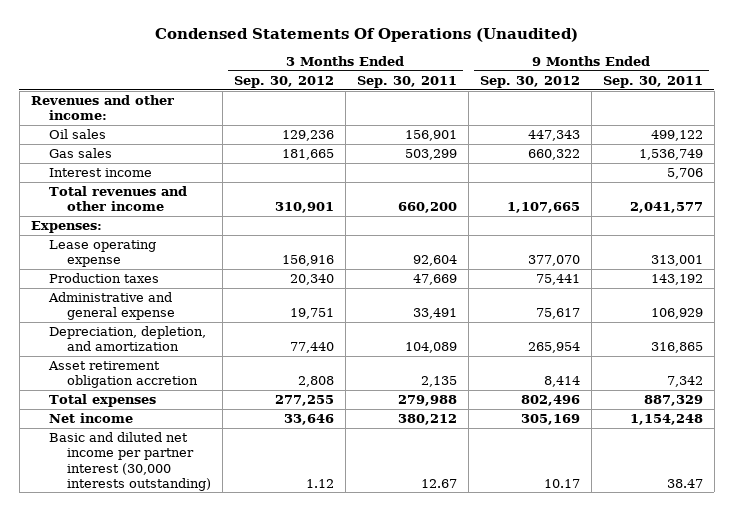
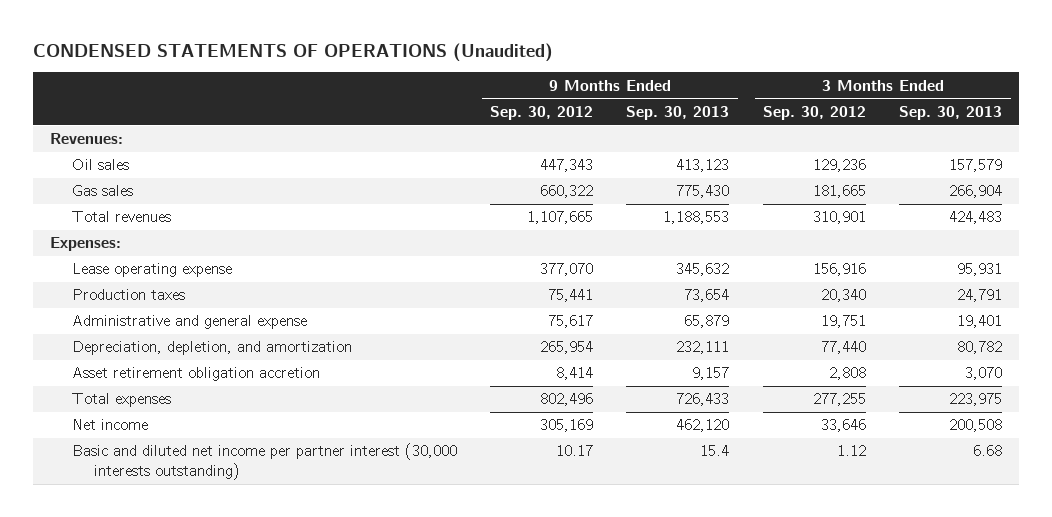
[154,28,578,43] Condensed Statements Of Operations (Unaudited) -> [33,42,554,62] CONDENSED STATEMENTS OF OPERATIONS (Unaudited)
[356,76,457,89] Sep. 30, 2011 -> none
[602,76,703,89] Sep. 30, 2011 -> none
none -> [626,105,730,120] Sep. 30, 2013
none -> [899,105,1003,120] Sep. 30, 2013
[30,95,174,121] Revenues and other income: -> [49,133,123,145] Revenues:
[48,168,152,178] Interest income -> none
[48,186,187,212] Total revenues and other income -> [71,211,171,223] Total revenues

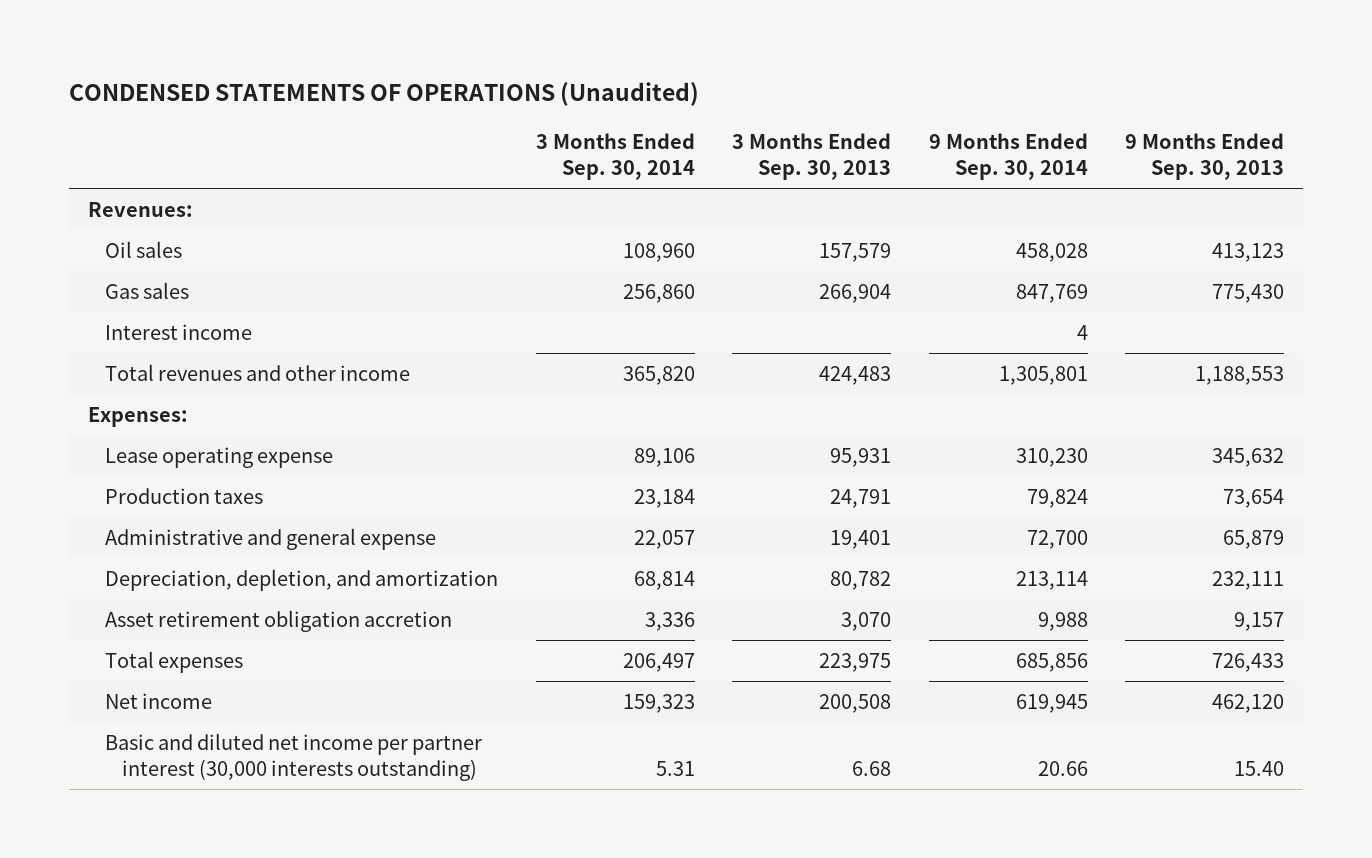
[490,105,594,120] Sep. 30, 2012 -> none
[762,105,866,120] Sep. 30, 2012 -> none
none -> [535,132,695,180] 3 Months Ended Sep. 30, 2014
none -> [928,132,1088,180] 9 Months Ended Sep. 30, 2014
none -> [105,324,253,341] Interest income
[71,211,171,223] Total revenues -> [105,364,411,382] Total revenues and other income
[700,445,730,457] 15.4 -> [1234,761,1285,777] 15.40

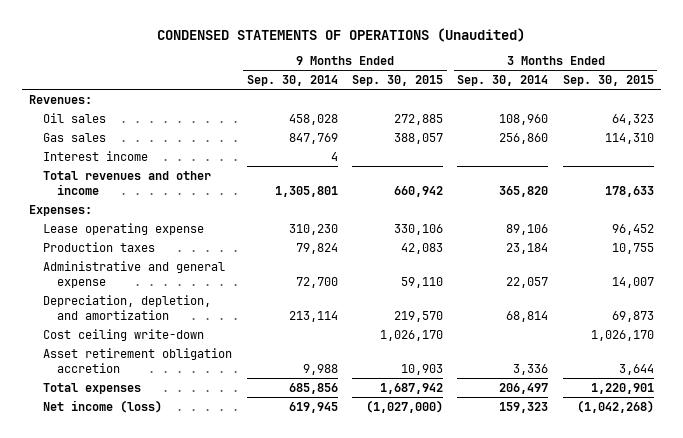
[732,132,892,180] 3 Months Ended Sep. 30, 2013 -> none
[1125,132,1285,180] 9 Months Ended Sep. 30, 2013 -> none
none -> [351,75,443,87] Sep. 30, 2015
none -> [562,75,654,87] Sep. 30, 2015
none -> [43,328,205,341] Cost ceiling write-down
[105,733,483,782] Basic and diluted net income per partner interest (30,000 interests outstanding) -> none
[105,693,213,710] Net income -> [43,399,163,413] Net income (loss)

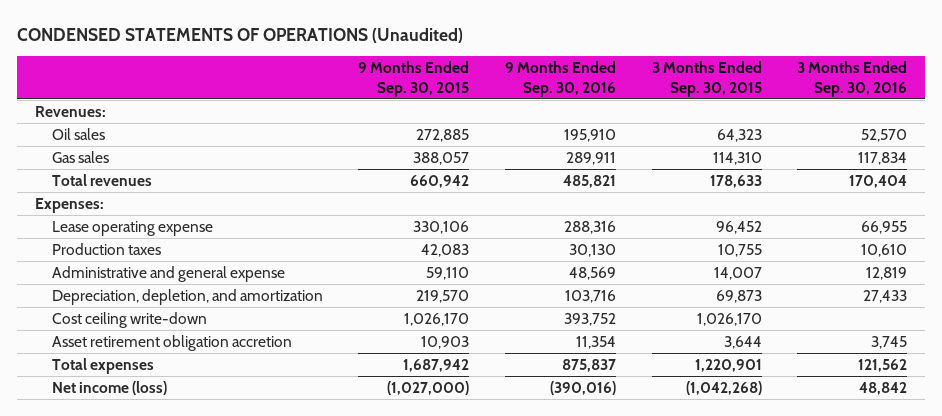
[246,75,338,87] Sep. 30, 2014 -> none
[457,75,549,87] Sep. 30, 2014 -> none
none -> [505,61,617,97] 9 Months Ended Sep. 30, 2016
none -> [797,61,908,97] 3 Months Ended Sep. 30, 2016
[43,150,149,161] Interest income -> none
[43,170,212,195] Total revenues and other income -> [51,174,152,187] Total revenues

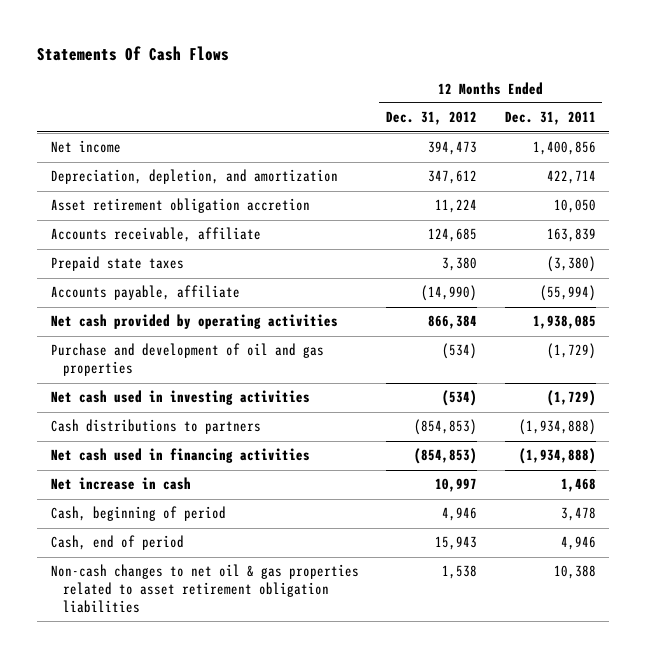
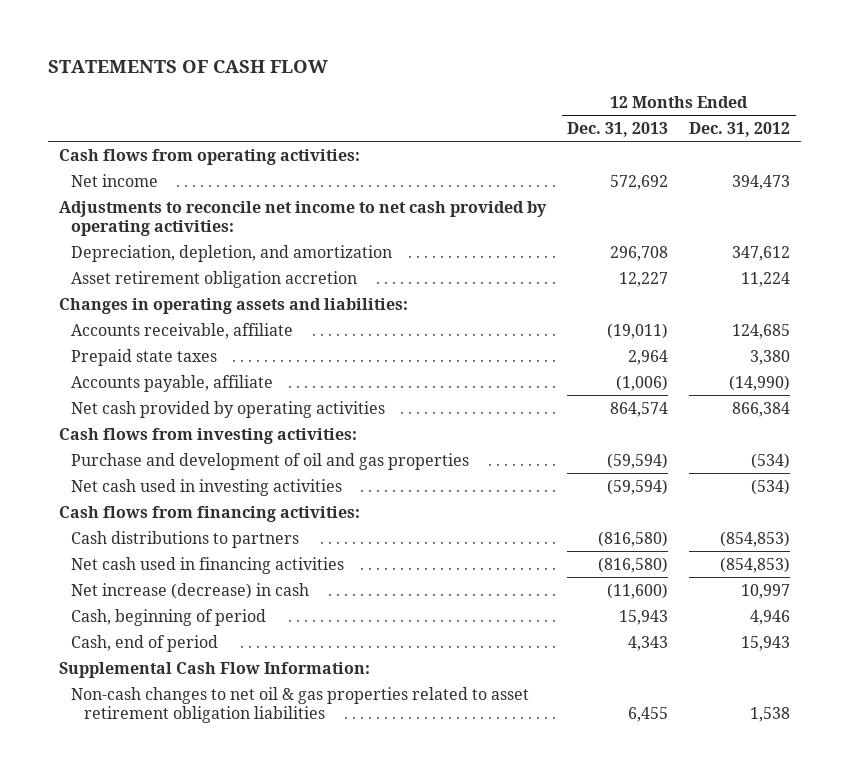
[36,45,229,61] Statements Of Cash Flows -> [48,59,329,73] STATEMENTS OF CASH FLOW
[504,111,596,126] Dec. 31, 2011 -> none
none -> [567,122,669,138] Dec. 31, 2013
none -> [58,148,360,165] Cash flows from operating activities:
none -> [58,200,547,236] Adjustments to reconcile net income to net cash provided by operating activities:
none -> [58,297,408,314] Changes in operating assets and liabilities:
none -> [58,427,357,444] Cash flows from investing activities:
none -> [58,505,360,522] Cash flows from financing activities:
[50,477,191,491] Net increase in cash -> [71,582,310,599] Net increase (decrease) in cash
none -> [58,661,370,678] Supplemental Cash Flow Information:

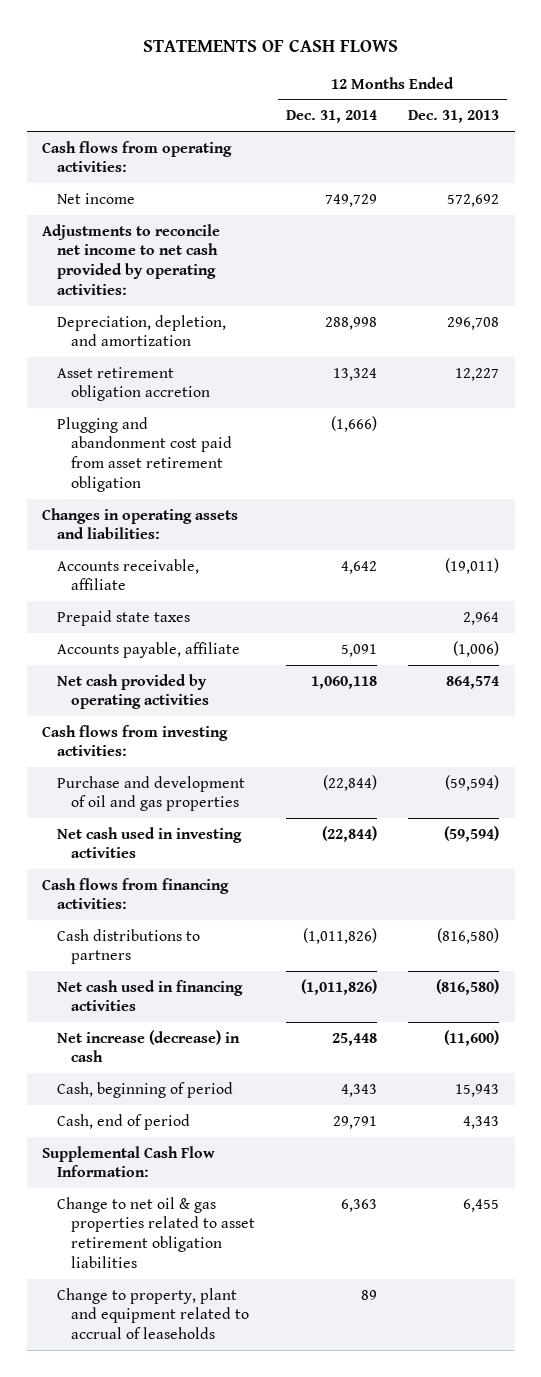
[48,59,329,73] STATEMENTS OF CASH FLOW -> [142,38,398,52] STATEMENTS OF CASH FLOWS
[689,122,791,138] Dec. 31, 2012 -> none
none -> [285,110,377,124] Dec. 31, 2014
none -> [56,416,232,492] Plugging and abandonment cost paid from asset retirement obligation
[71,686,530,723] Non-cash changes to net oil & gas properties related to asset retirement obligation liabilities -> [56,1196,255,1268] Change to net oil & gas properties related to asset retirement obligation liabilities
none -> [56,1287,249,1340] Change to property, plant and equipment related to accrual of leaseholds

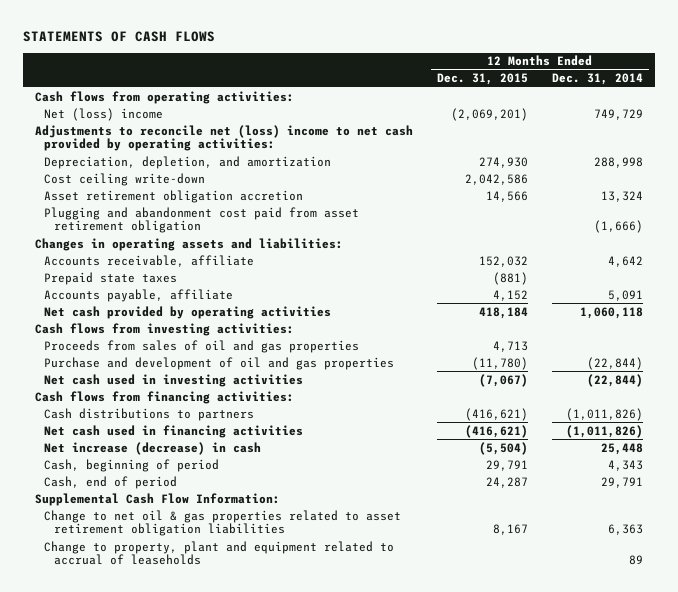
[408,110,500,124] Dec. 31, 2013 -> none
none -> [436,73,528,86] Dec. 31, 2015
[56,192,135,204] Net income -> [44,107,164,121] Net (loss) income
[42,223,221,295] Adjustments to reconcile net income to net cash provided by operating activities: -> [34,124,413,152] Adjustments to reconcile net (loss) income to net cash provided by operating activities:
none -> [44,172,206,186] Cost ceiling write-down
none -> [44,339,360,353] Proceeds from sales of oil and gas properties

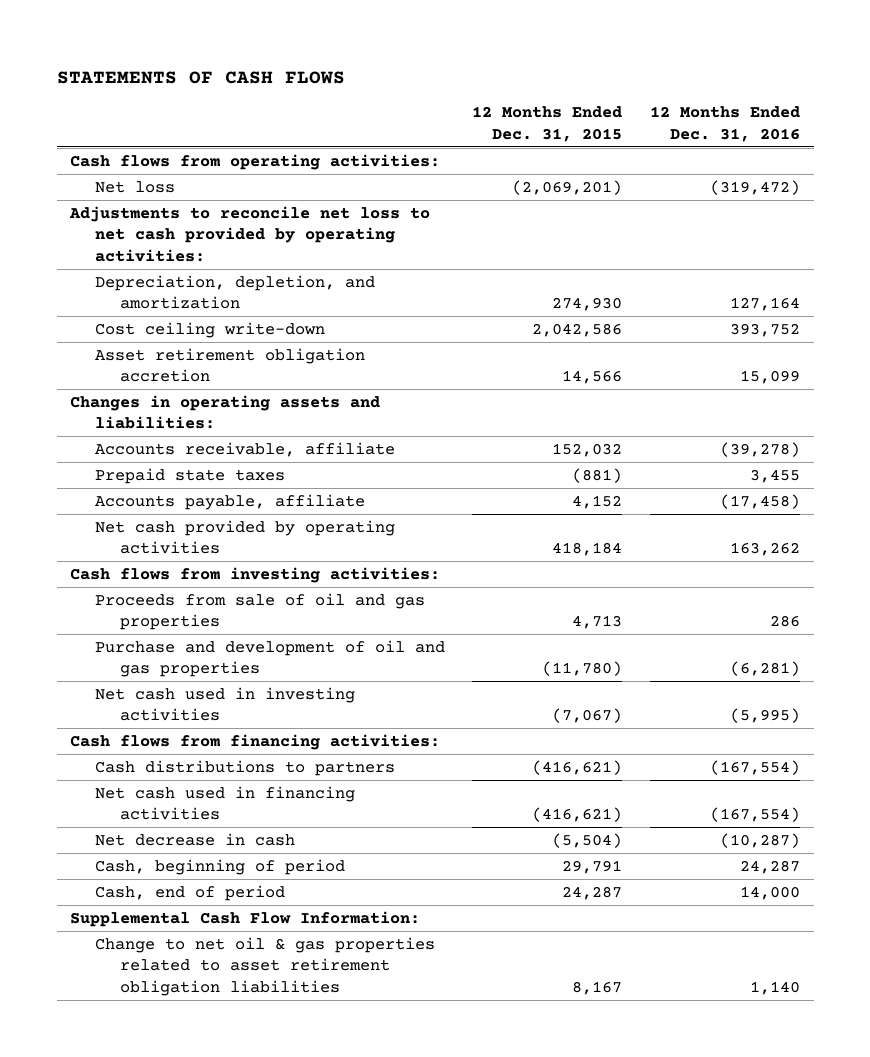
[551,73,643,86] Dec. 31, 2014 -> none
none -> [649,106,800,142] 12 Months Ended Dec. 31, 2016
[44,107,164,121] Net (loss) income -> [95,180,176,193] Net loss
[34,124,413,152] Adjustments to reconcile net (loss) income to net cash provided by operating activities: -> [69,205,431,262] Adjustments to reconcile net loss to net cash provided by operating activities:
[44,206,360,234] Plugging and abandonment cost paid from asset retirement obligation -> none
[44,339,360,353] Proceeds from sales of oil and gas properties -> [95,592,426,631] Proceeds from sale of oil and gas properties
[44,441,262,455] Net increase (decrease) in cash -> [95,832,296,846] Net decrease in cash
[44,540,395,566] Change to property, plant and equipment related to accrual of leaseholds -> none

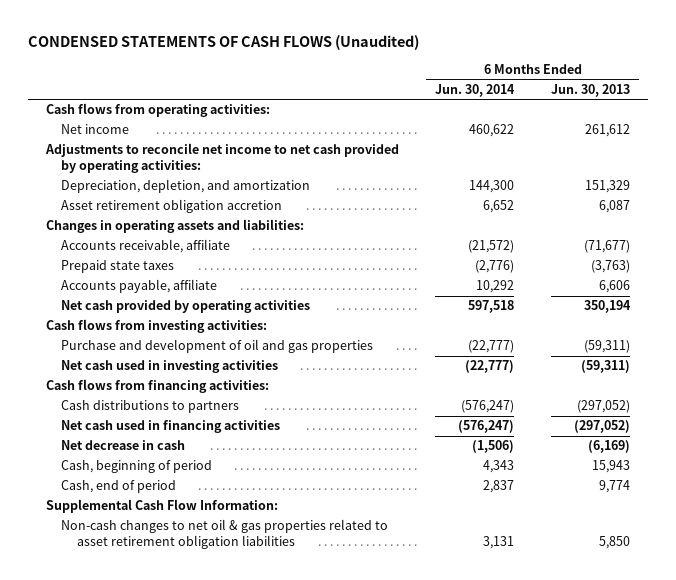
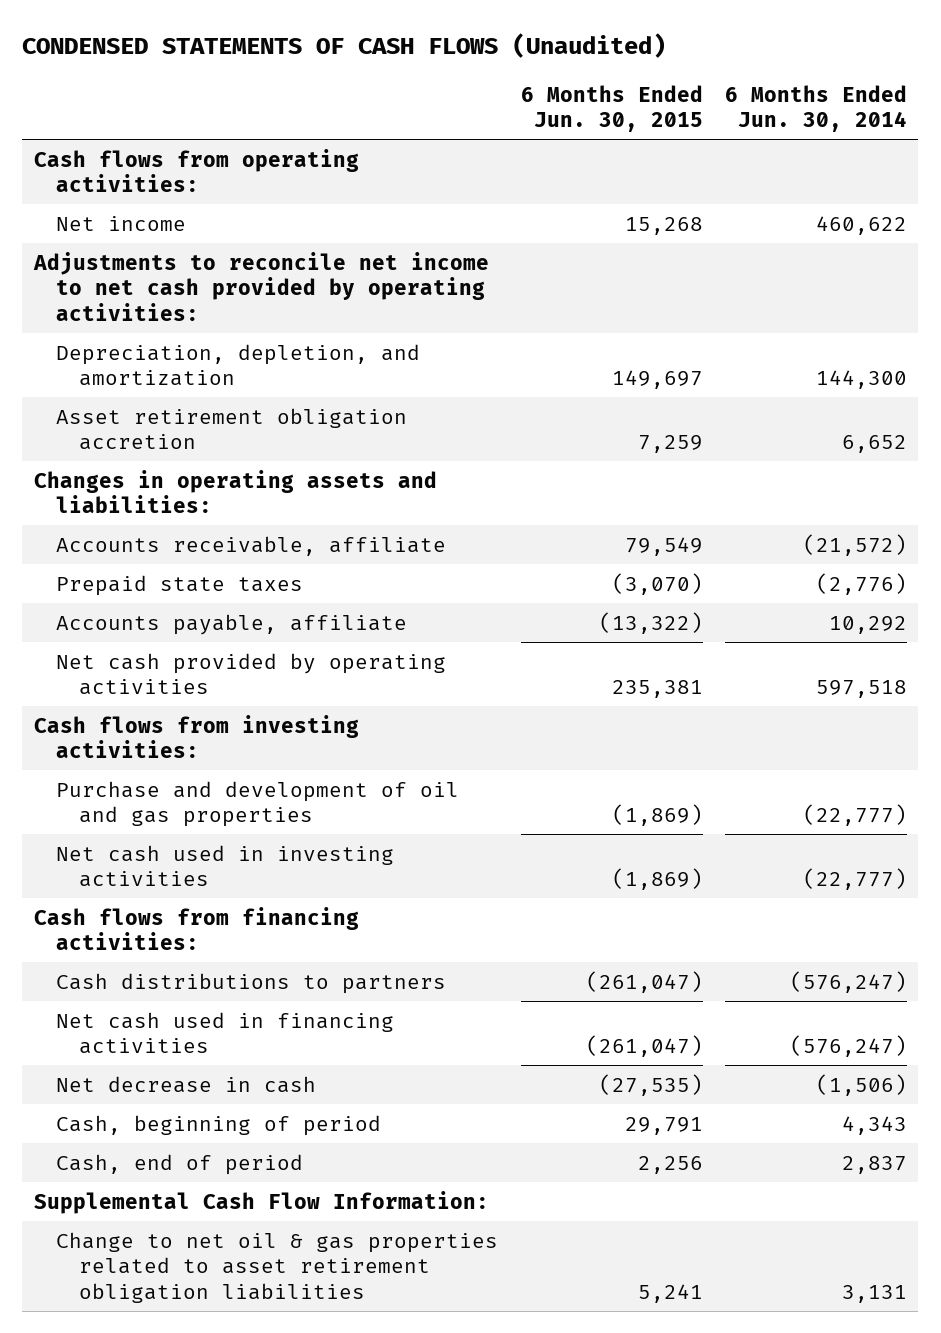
[550,84,630,98] Jun. 30, 2013 -> none
none -> [520,84,703,133] 6 Months Ended Jun. 30, 2015
[61,519,389,550] Non-cash changes to net oil & gas properties related to asset retirement obligation liabilities -> [56,1231,499,1303] Change to net oil & gas properties related to asset retirement obligation liabilities

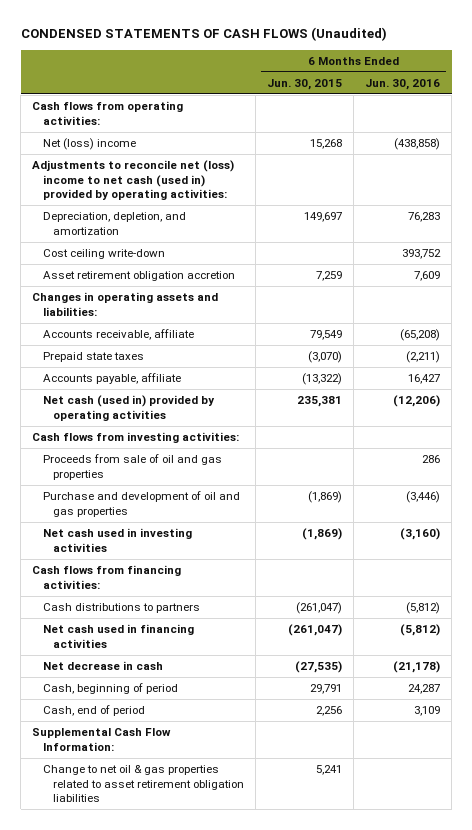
[725,84,908,133] 6 Months Ended Jun. 30, 2014 -> none
none -> [365,78,441,90] Jun. 30, 2016
[56,215,187,231] Net income -> [42,138,136,151] Net (loss) income
[32,251,489,321] Adjustments to reconcile net income to net cash provided by operating activities: -> [32,160,235,201] Adjustments to reconcile net (loss) income to net cash (used in) provided by operating activities:
none -> [42,249,165,260] Cost ceiling write-down
[56,652,447,696] Net cash provided by operating activities -> [42,395,215,421] Net cash (used in) provided by operating activities
none -> [42,454,222,480] Proceeds from sale of oil and gas properties

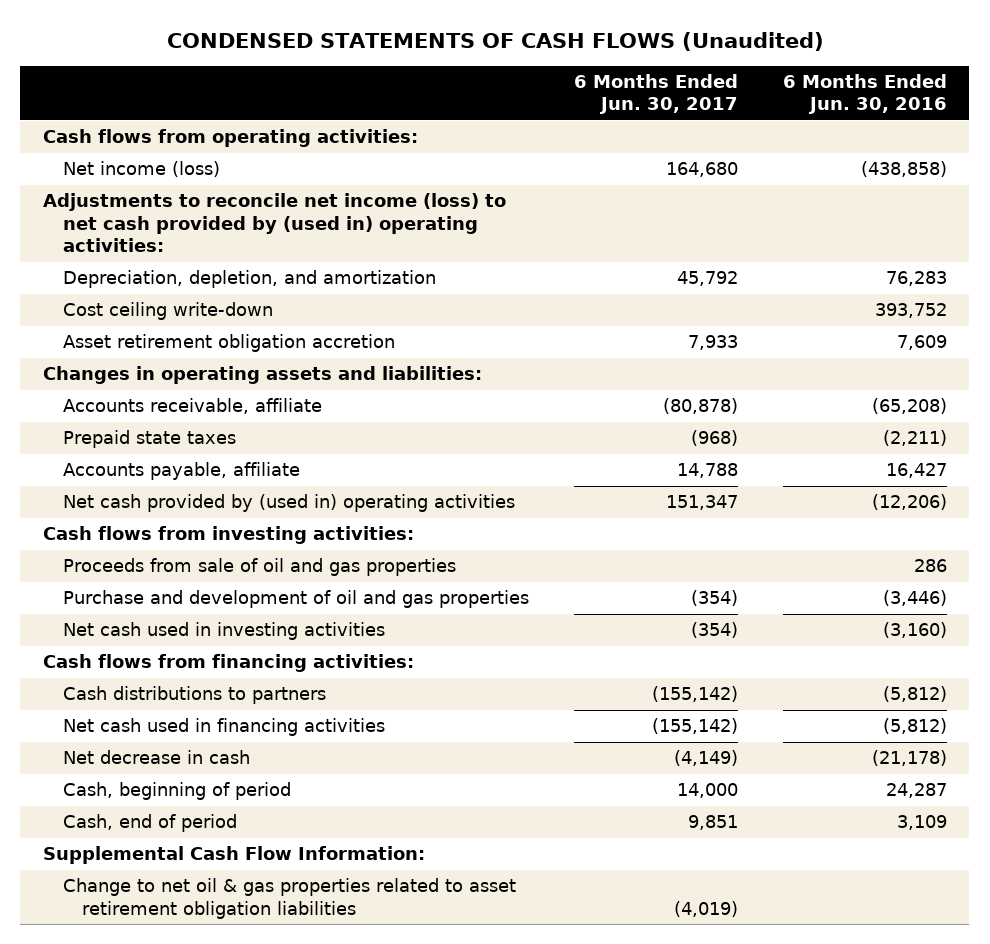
[267,78,343,90] Jun. 30, 2015 -> none
none -> [573,73,738,115] 6 Months Ended Jun. 30, 2017
[42,138,136,151] Net (loss) income -> [62,161,220,178] Net income (loss)
[32,160,235,201] Adjustments to reconcile net (loss) income to net cash (used in) provided by operating activities: -> [43,193,507,253] Adjustments to reconcile net income (loss) to net cash provided by (used in) operating activities:
[42,395,215,421] Net cash (used in) provided by operating activities -> [62,494,515,513] Net cash provided by (used in) operating activities

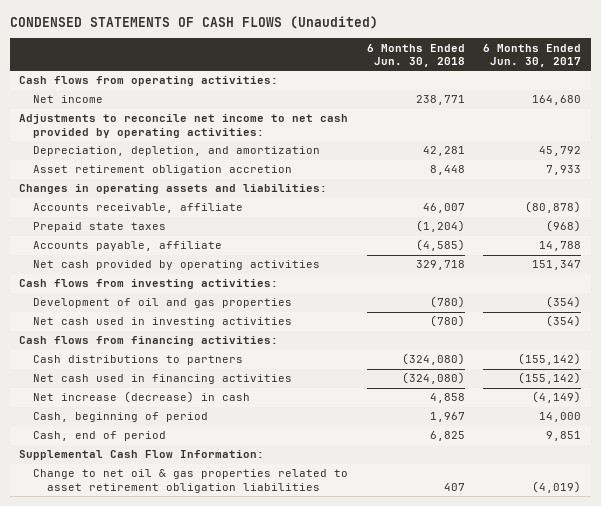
[782,73,947,115] 6 Months Ended Jun. 30, 2016 -> none
none -> [366,43,465,68] 6 Months Ended Jun. 30, 2018
[62,161,220,178] Net income (loss) -> [33,95,104,104] Net income
[43,193,507,253] Adjustments to reconcile net income (loss) to net cash provided by (used in) operating activities: -> [19,114,349,138] Adjustments to reconcile net income to net cash provided by operating activities:
[62,302,273,321] Cost ceiling write-down -> none
[62,494,515,513] Net cash provided by (used in) operating activities -> [33,260,321,271] Net cash provided by operating activities
[62,558,456,577] Proceeds from sale of oil and gas properties -> none
[62,590,529,609] Purchase and development of oil and gas properties -> [33,298,293,309] Development of oil and gas properties
[62,750,250,765] Net decrease in cash -> [33,391,251,404] Net increase (decrease) in cash

